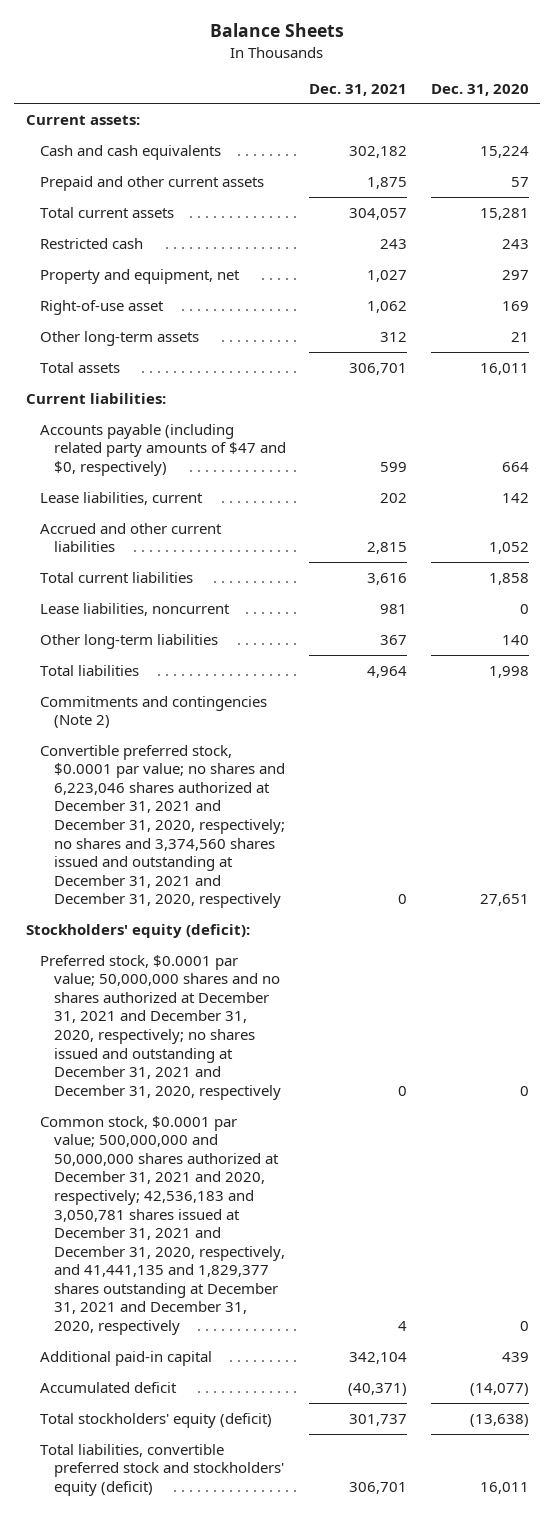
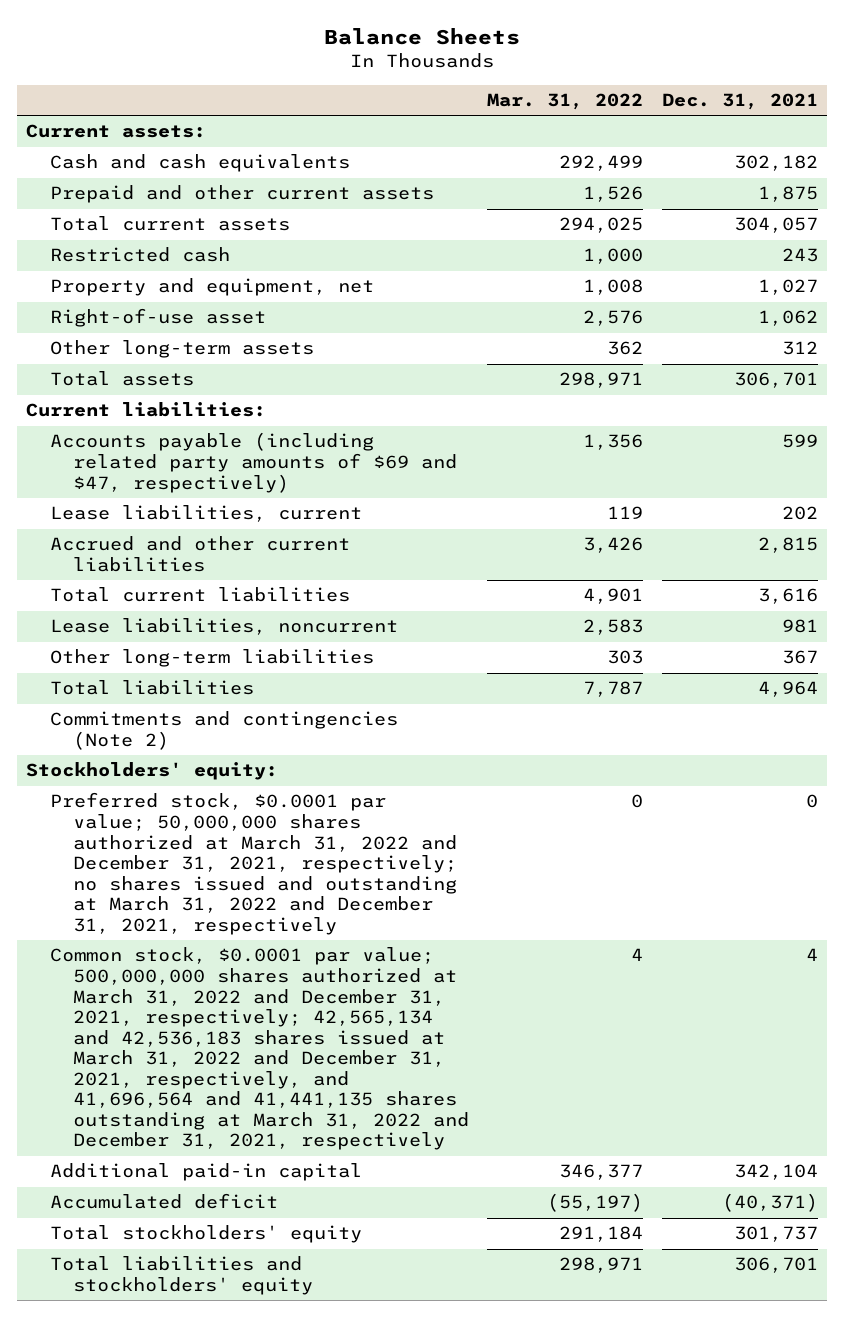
[430,83,529,96] Dec. 31, 2020 -> none
none -> [487,92,644,110] Mar. 31, 2022
[39,423,286,476] Accounts payable (including related party amounts of $47 and $0, respectively) -> [49,432,457,493] Accounts payable (including related party amounts of $69 and $47, respectively)
[39,744,285,909] Convertible preferred stock, $0.0001 par value; no shares and 6,223,046 shares authorized at December 31, 2021 and December 31, 2020, respectively; no shares and 3,374,560 shares issued and outstanding at December 31, 2021 and December 31, 2020, respectively -> none
[25,923,250,938] Stockholders' equity (deficit): -> [26,762,279,781] Stockholders' equity:
[39,954,281,1100] Preferred stock, $0.0001 par value; 50,000,000 shares and no shares authorized at December 31, 2021 and December 31, 2020, respectively; no shares issued and outstanding at December 31, 2021 and December 31, 2020, respectively -> [49,792,457,935] Preferred stock, $0.0001 par value; 50,000,000 shares authorized at March 31, 2022 and December 31, 2021, respectively; no shares issued and outstanding at March 31, 2022 and December 31, 2021, respectively
[39,1115,285,1335] Common stock, $0.0001 par value; 500,000,000 and 50,000,000 shares authorized at December 31, 2021 and 2020, respectively; 42,536,183 and 3,050,781 shares issued at December 31, 2021 and December 31, 2020, respectively, and 41,441,135 and 1,829,377 shares outstanding at December 31, 2021 and December 31, 2020, respectively -> [49,947,469,1151] Common stock, $0.0001 par value; 500,000,000 shares authorized at March 31, 2022 and December 31, 2021, respectively; 42,565,134 and 42,536,183 shares issued at March 31, 2022 and December 31, 2021, respectively, and 41,696,564 and 41,441,135 shares outstanding at March 31, 2022 and December 31, 2021, respectively
[39,1412,272,1428] Total stockholders' equity (deficit) -> [49,1225,362,1244] Total stockholders' equity
[39,1443,284,1496] Total liabilities, convertible preferred stock and stockholders' equity (deficit) -> [49,1256,313,1295] Total liabilities and stockholders' equity

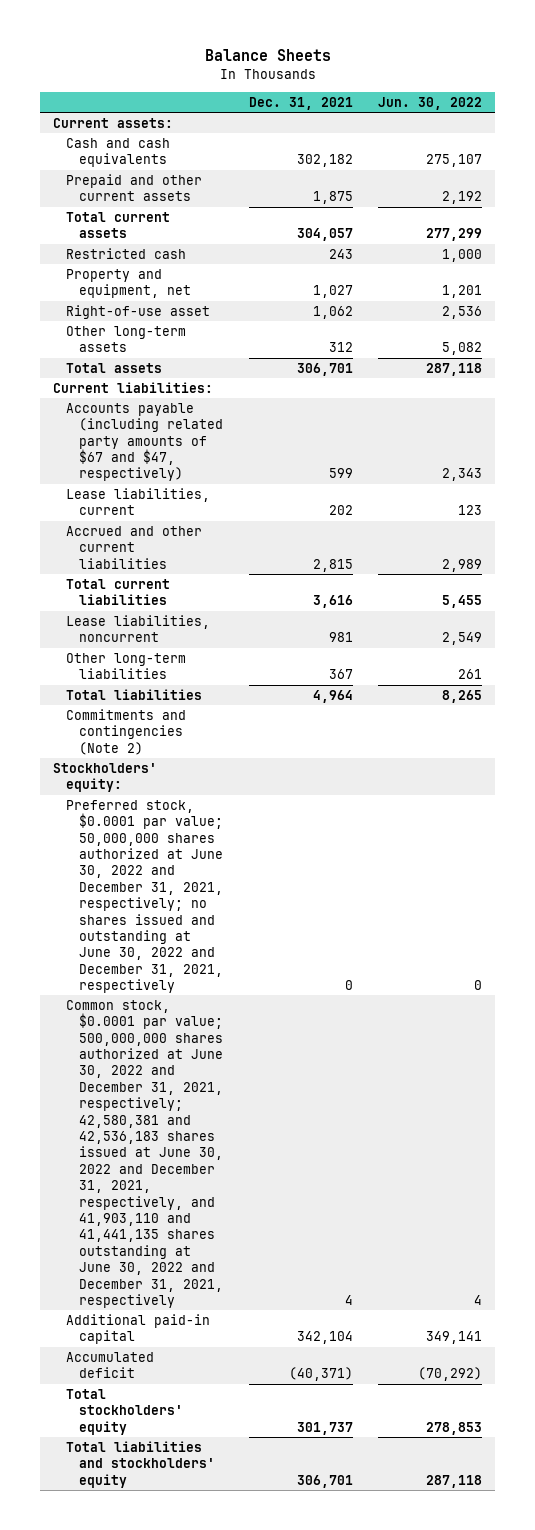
[487,92,644,110] Mar. 31, 2022 -> none
none -> [378,96,483,110] Jun. 30, 2022
[49,432,457,493] Accounts payable (including related party amounts of $69 and $47, respectively) -> [66,402,224,482] Accounts payable (including related party amounts of $67 and $47, respectively)
[49,792,457,935] Preferred stock, $0.0001 par value; 50,000,000 shares authorized at March 31, 2022 and December 31, 2021, respectively; no shares issued and outstanding at March 31, 2022 and December 31, 2021, respectively -> [66,799,224,994] Preferred stock, $0.0001 par value; 50,000,000 shares authorized at June 30, 2022 and December 31, 2021, respectively; no shares issued and outstanding at June 30, 2022 and December 31, 2021, respectively
[49,947,469,1151] Common stock, $0.0001 par value; 500,000,000 shares authorized at March 31, 2022 and December 31, 2021, respectively; 42,565,134 and 42,536,183 shares issued at March 31, 2022 and December 31, 2021, respectively, and 41,696,564 and 41,441,135 shares outstanding at March 31, 2022 and December 31, 2021, respectively -> [66,999,224,1308] Common stock, $0.0001 par value; 500,000,000 shares authorized at June 30, 2022 and December 31, 2021, respectively; 42,580,381 and 42,536,183 shares issued at June 30, 2022 and December 31, 2021, respectively, and 41,903,110 and 41,441,135 shares outstanding at June 30, 2022 and December 31, 2021, respectively

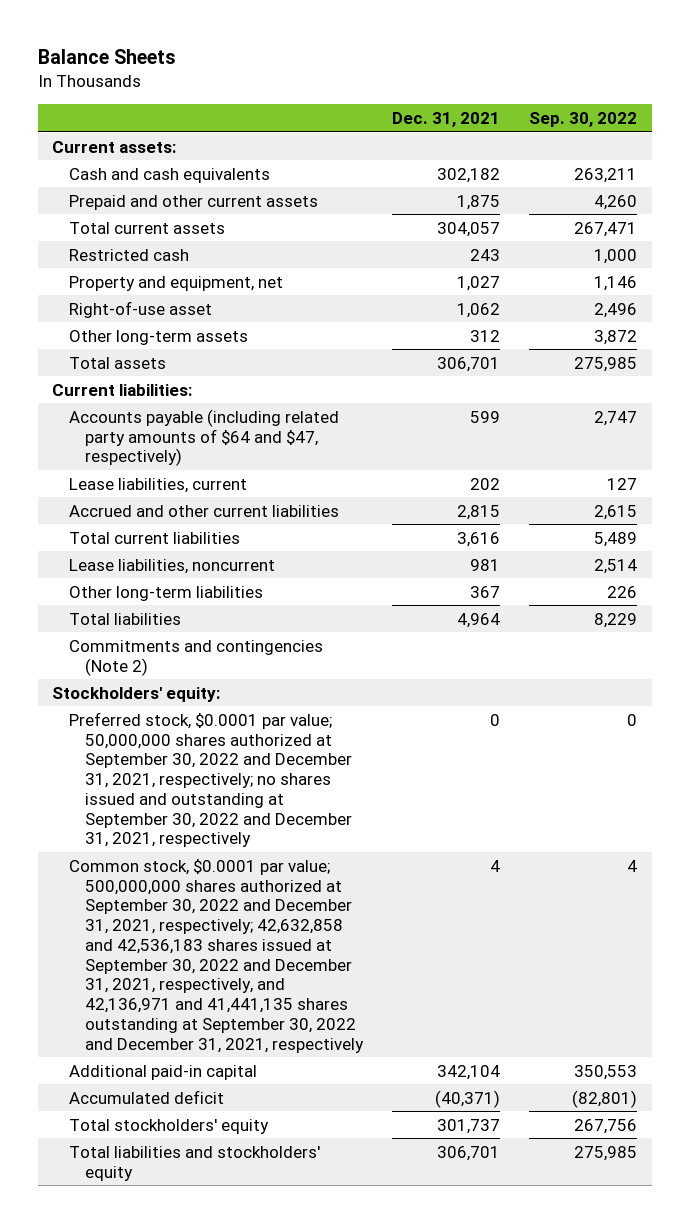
[378,96,483,110] Jun. 30, 2022 -> none
none -> [529,111,638,127] Sep. 30, 2022
[66,402,224,482] Accounts payable (including related party amounts of $67 and $47, respectively) -> [68,408,339,467] Accounts payable (including related party amounts of $64 and $47, respectively)
[66,799,224,994] Preferred stock, $0.0001 par value; 50,000,000 shares authorized at June 30, 2022 and December 31, 2021, respectively; no shares issued and outstanding at June 30, 2022 and December 31, 2021, respectively -> [68,711,352,848] Preferred stock, $0.0001 par value; 50,000,000 shares authorized at September 30, 2022 and December 31, 2021, respectively; no shares issued and outstanding at September 30, 2022 and December 31, 2021, respectively
[66,999,224,1308] Common stock, $0.0001 par value; 500,000,000 shares authorized at June 30, 2022 and December 31, 2021, respectively; 42,580,381 and 42,536,183 shares issued at June 30, 2022 and December 31, 2021, respectively, and 41,903,110 and 41,441,135 shares outstanding at June 30, 2022 and December 31, 2021, respectively -> [68,858,364,1053] Common stock, $0.0001 par value; 500,000,000 shares authorized at September 30, 2022 and December 31, 2021, respectively; 42,632,858 and 42,536,183 shares issued at September 30, 2022 and December 31, 2021, respectively, and 42,136,971 and 41,441,135 shares outstanding at September 30, 2022 and December 31, 2021, respectively

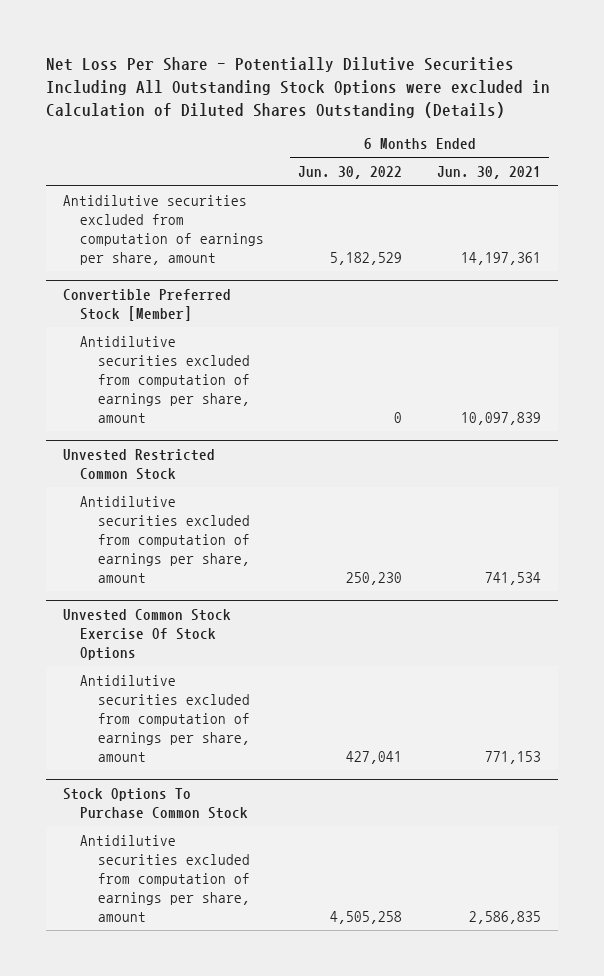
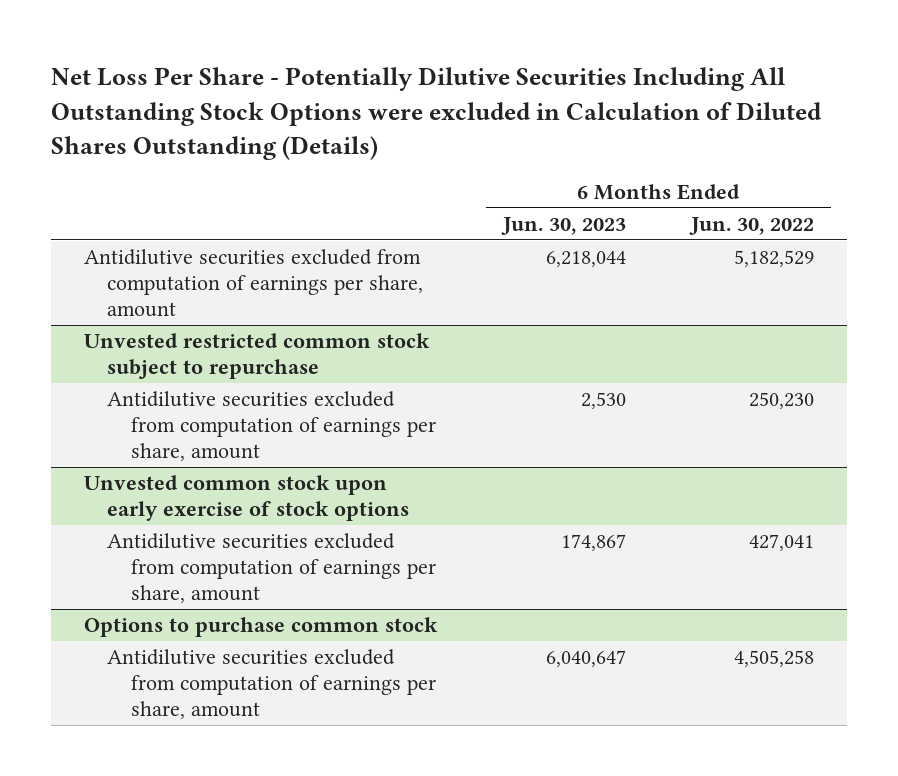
[436,166,541,180] Jun. 30, 2021 -> none
none -> [500,216,626,235] Jun. 30, 2023
[63,289,232,322] Convertible Preferred Stock [Member] -> none
[80,335,250,423] Antidilutive securities excluded from computation of earnings per share, amount -> none
[63,449,216,481] Unvested Restricted Common Stock -> [83,333,430,380] Unvested restricted common stock subject to repurchase
[63,609,232,661] Unvested Common Stock Exercise Of Stock Options -> [83,475,410,522] Unvested common stock upon early exercise of stock options
[63,788,249,820] Stock Options To Purchase Common Stock -> [83,617,438,638] Options to purchase common stock

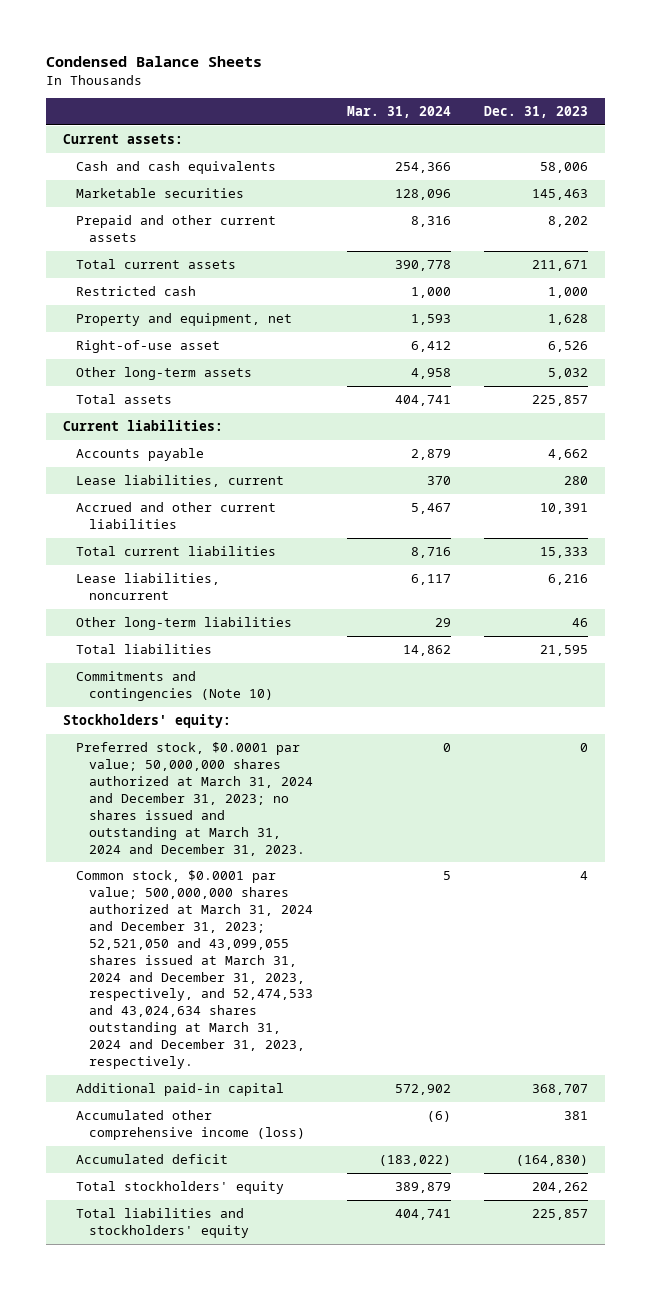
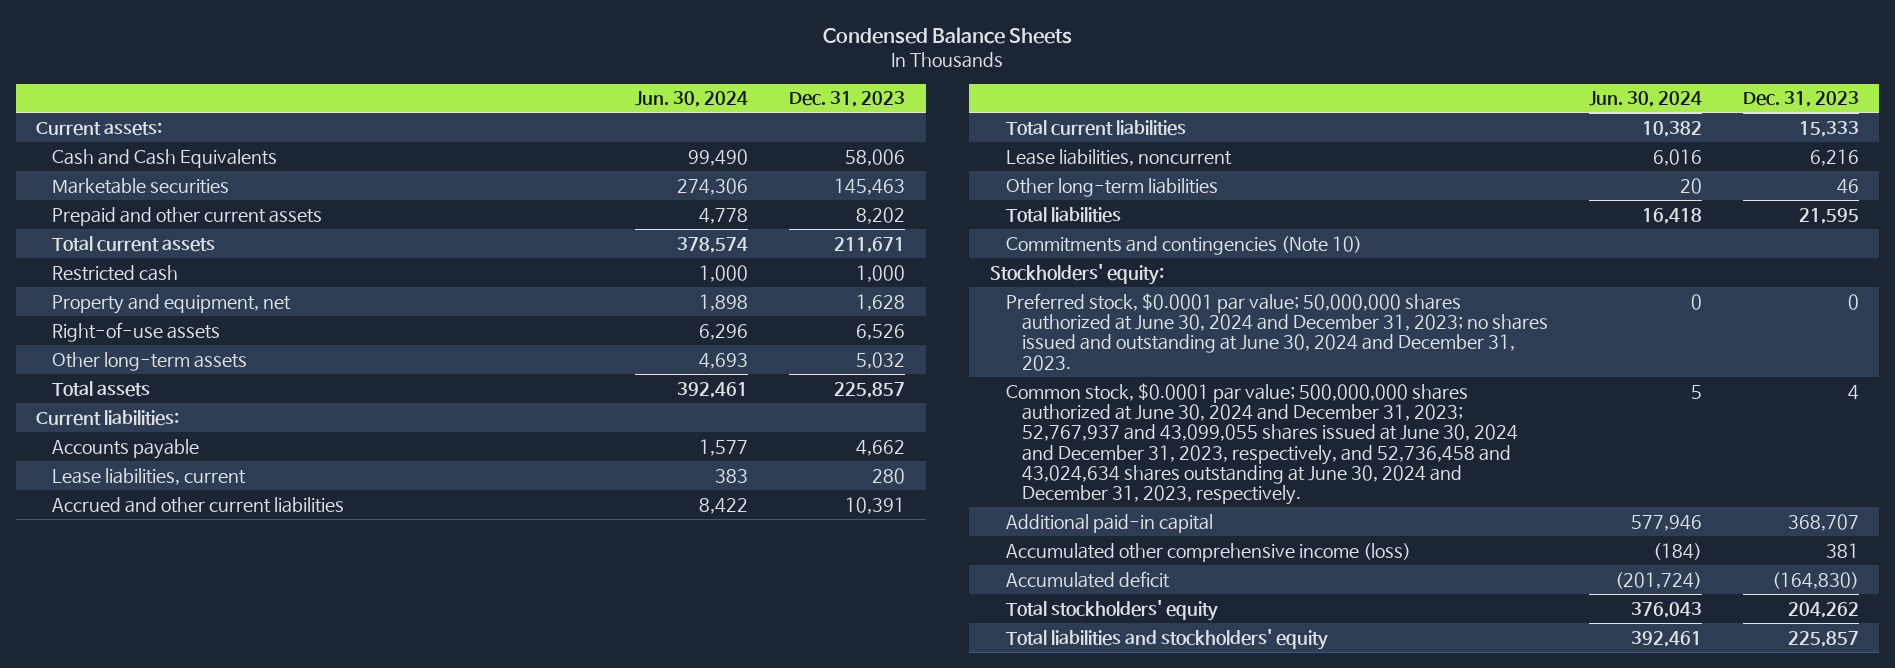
[346,106,451,119] Mar. 31, 2024 -> none
none -> [635,91,749,108] Jun. 30, 2024
[76,161,277,175] Cash and cash equivalents -> [52,148,278,168] Cash and Cash Equivalents
[76,340,221,354] Right-of-use asset -> [52,321,221,342] Right-of-use assets
[76,742,314,856] Preferred stock, $0.0001 par value; 50,000,000 shares authorized at March 31, 2024 and December 31, 2023; no shares issued and outstanding at March 31, 2024 and December 31, 2023. -> [1005,292,1548,371] Preferred stock, $0.0001 par value; 50,000,000 shares authorized at June 30, 2024 and December 31, 2023; no shares issued and outstanding at June 30, 2024 and December 31, 2023.
[76,870,314,1069] Common stock, $0.0001 par value; 500,000,000 shares authorized at March 31, 2024 and December 31, 2023; 52,521,050 and 43,099,055 shares issued at March 31, 2024 and December 31, 2023, respectively, and 52,474,533 and 43,024,634 shares outstanding at March 31, 2024 and December 31, 2023, respectively. -> [1005,382,1518,506] Common stock, $0.0001 par value; 500,000,000 shares authorized at June 30, 2024 and December 31, 2023; 52,767,937 and 43,099,055 shares issued at June 30, 2024 and December 31, 2023, respectively, and 52,736,458 and 43,024,634 shares outstanding at June 30, 2024 and December 31, 2023, respectively.

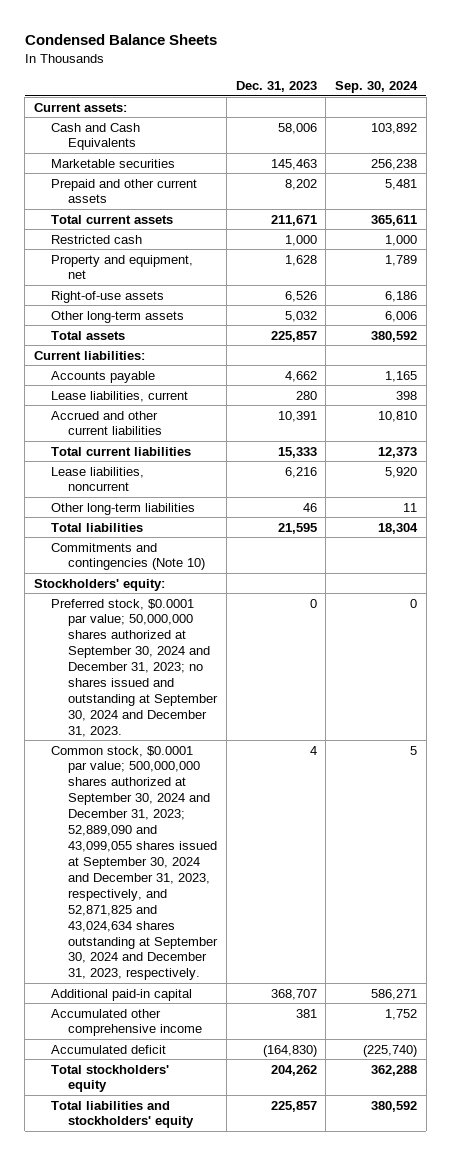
[635,91,749,108] Jun. 30, 2024 -> none
none -> [334,81,418,94] Sep. 30, 2024
[1005,292,1548,371] Preferred stock, $0.0001 par value; 50,000,000 shares authorized at June 30, 2024 and December 31, 2023; no shares issued and outstanding at June 30, 2024 and December 31, 2023. -> [51,598,219,737] Preferred stock, $0.0001 par value; 50,000,000 shares authorized at September 30, 2024 and December 31, 2023; no shares issued and outstanding at September 30, 2024 and December 31, 2023.
[1005,382,1518,506] Common stock, $0.0001 par value; 500,000,000 shares authorized at June 30, 2024 and December 31, 2023; 52,767,937 and 43,099,055 shares issued at June 30, 2024 and December 31, 2023, respectively, and 52,736,458 and 43,024,634 shares outstanding at June 30, 2024 and December 31, 2023, respectively. -> [51,745,219,981] Common stock, $0.0001 par value; 500,000,000 shares authorized at September 30, 2024 and December 31, 2023; 52,889,090 and 43,099,055 shares issued at September 30, 2024 and December 31, 2023, respectively, and 52,871,825 and 43,024,634 shares outstanding at September 30, 2024 and December 31, 2023, respectively.
[1005,542,1411,562] Accumulated other comprehensive income (loss) -> [51,1008,203,1037] Accumulated other comprehensive income

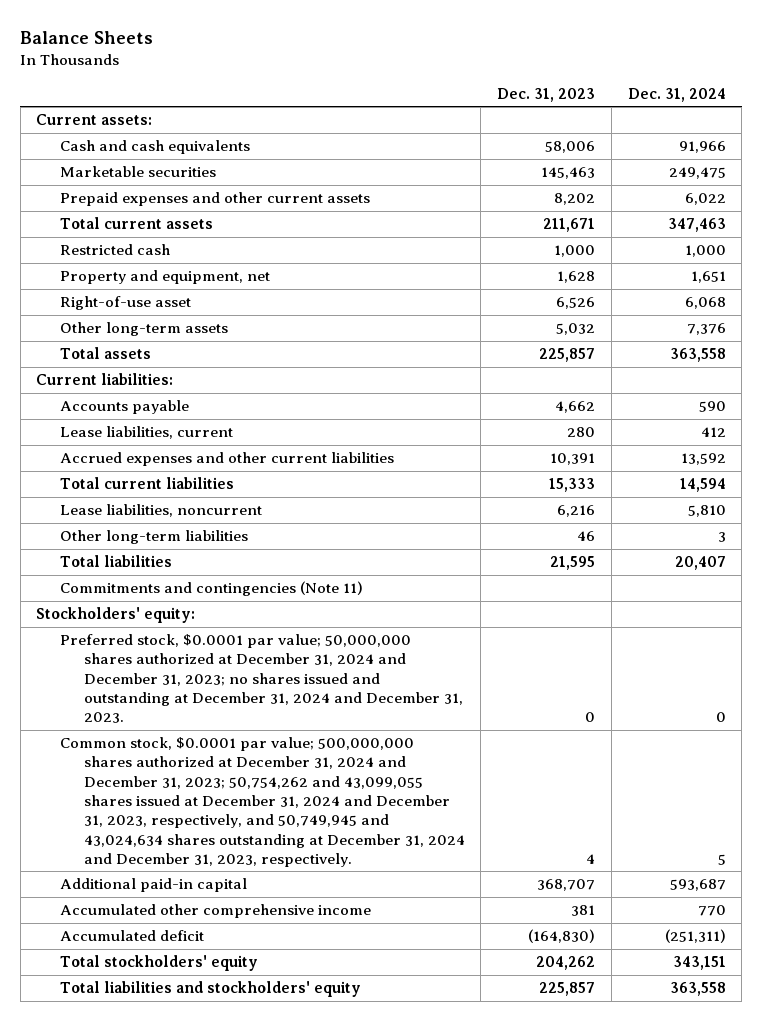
[24,34,217,46] Condensed Balance Sheets -> [20,31,154,45] Balance Sheets
[334,81,418,94] Sep. 30, 2024 -> none
none -> [627,87,726,102] Dec. 31, 2024
[51,122,141,151] Cash and Cash Equivalents -> [60,140,251,155] Cash and cash equivalents
[51,178,198,204] Prepaid and other current assets -> [60,192,371,207] Prepaid expenses and other current assets
[51,290,165,303] Right-of-use assets -> [60,296,192,311] Right-of-use asset
[51,410,163,436] Accrued and other current liabilities -> [60,452,395,467] Accrued expenses and other current liabilities
[51,542,206,571] Commitments and contingencies (Note 10) -> [60,581,364,597] Commitments and contingencies (Note 11)
[51,598,219,737] Preferred stock, $0.0001 par value; 50,000,000 shares authorized at September 30, 2024 and December 31, 2023; no shares issued and outstanding at September 30, 2024 and December 31, 2023. -> [60,634,463,724] Preferred stock, $0.0001 par value; 50,000,000 shares authorized at December 31, 2024 and December 31, 2023; no shares issued and outstanding at December 31, 2024 and December 31, 2023.
[51,745,219,981] Common stock, $0.0001 par value; 500,000,000 shares authorized at September 30, 2024 and December 31, 2023; 52,889,090 and 43,099,055 shares issued at September 30, 2024 and December 31, 2023, respectively, and 52,871,825 and 43,024,634 shares outstanding at September 30, 2024 and December 31, 2023, respectively. -> [60,737,465,868] Common stock, $0.0001 par value; 500,000,000 shares authorized at December 31, 2024 and December 31, 2023; 50,754,262 and 43,099,055 shares issued at December 31, 2024 and December 31, 2023, respectively, and 50,749,945 and 43,024,634 shares outstanding at December 31, 2024 and December 31, 2023, respectively.

